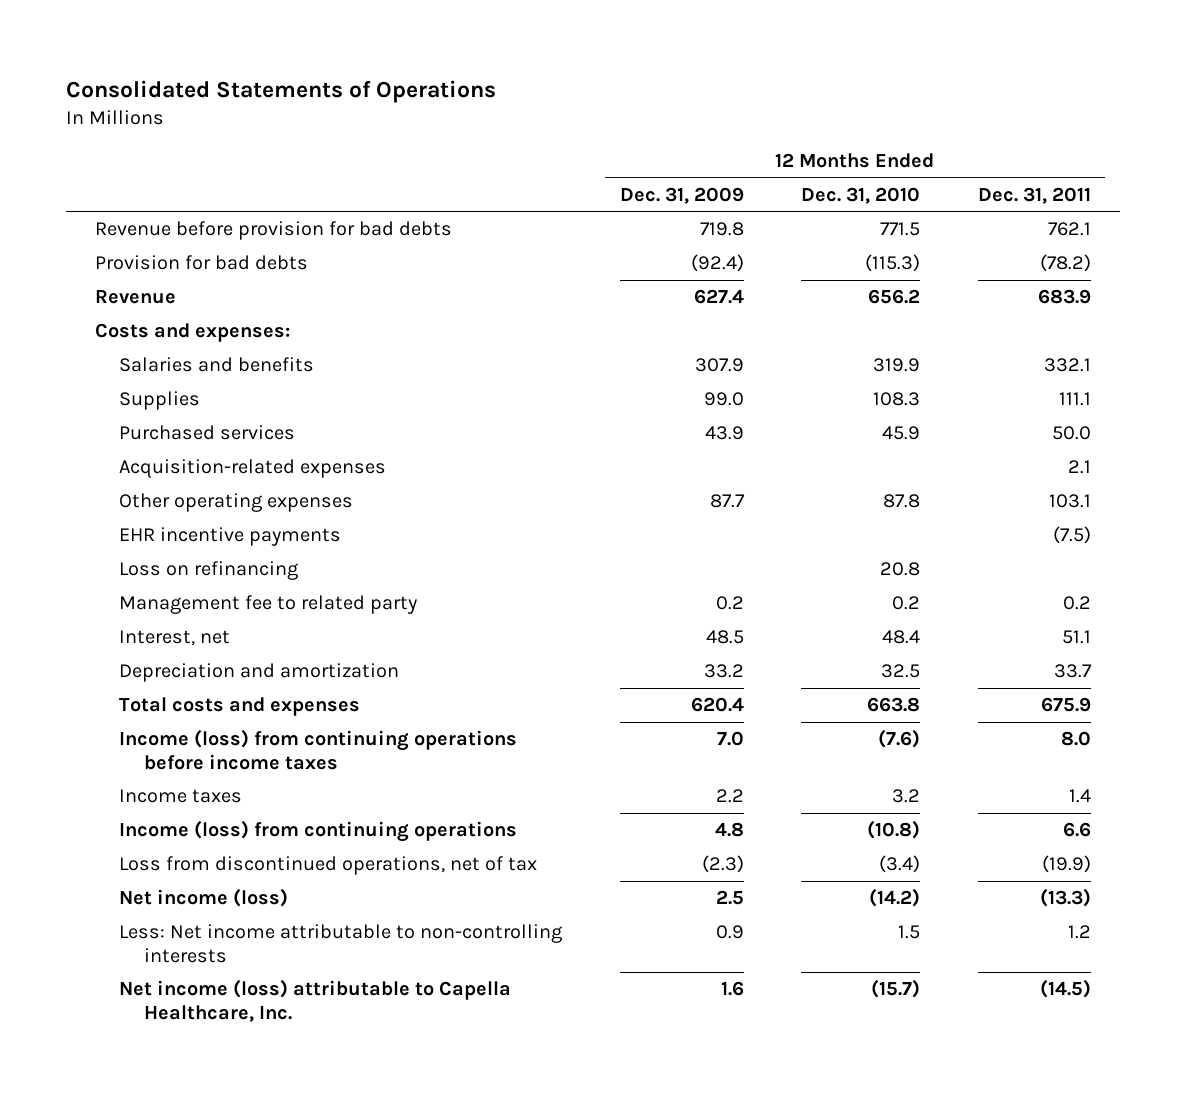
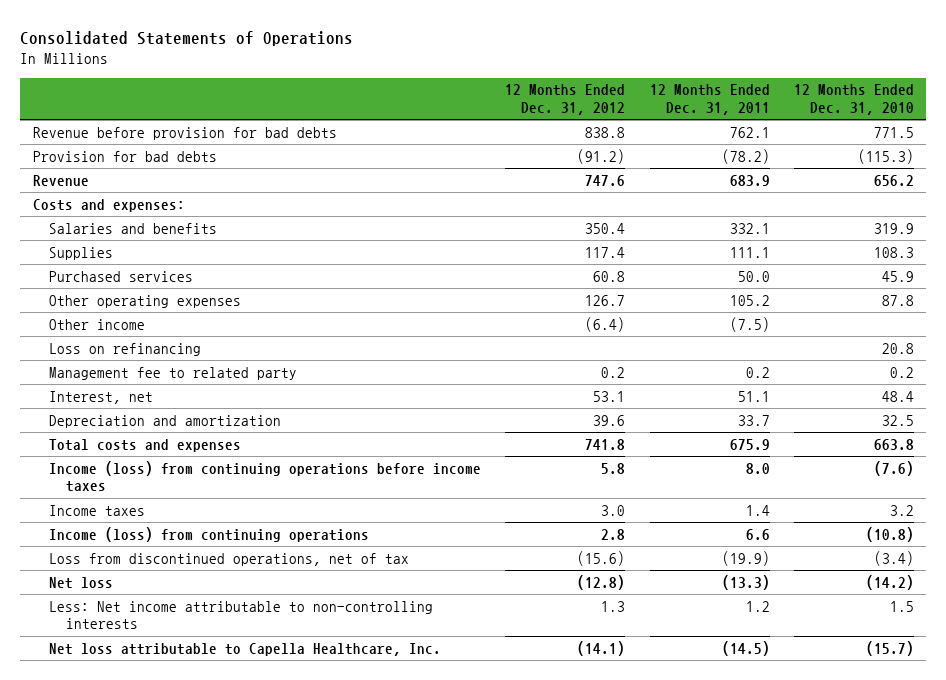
[619,186,744,204] Dec. 31, 2009 -> none
none -> [505,84,626,116] 12 Months Ended Dec. 31, 2012
[119,459,387,479] Acquisition-related expenses -> none
[119,527,342,547] EHR incentive payments -> none
[1048,494,1091,509] 103.1 -> [729,294,770,306] 105.2
none -> [49,318,146,330] Other income
[119,888,289,908] Net income (loss) -> [49,576,114,589] Net loss
[119,979,512,1022] Net income (loss) attributable to Capella Healthcare, Inc. -> [49,642,442,656] Net loss attributable to Capella Healthcare, Inc.

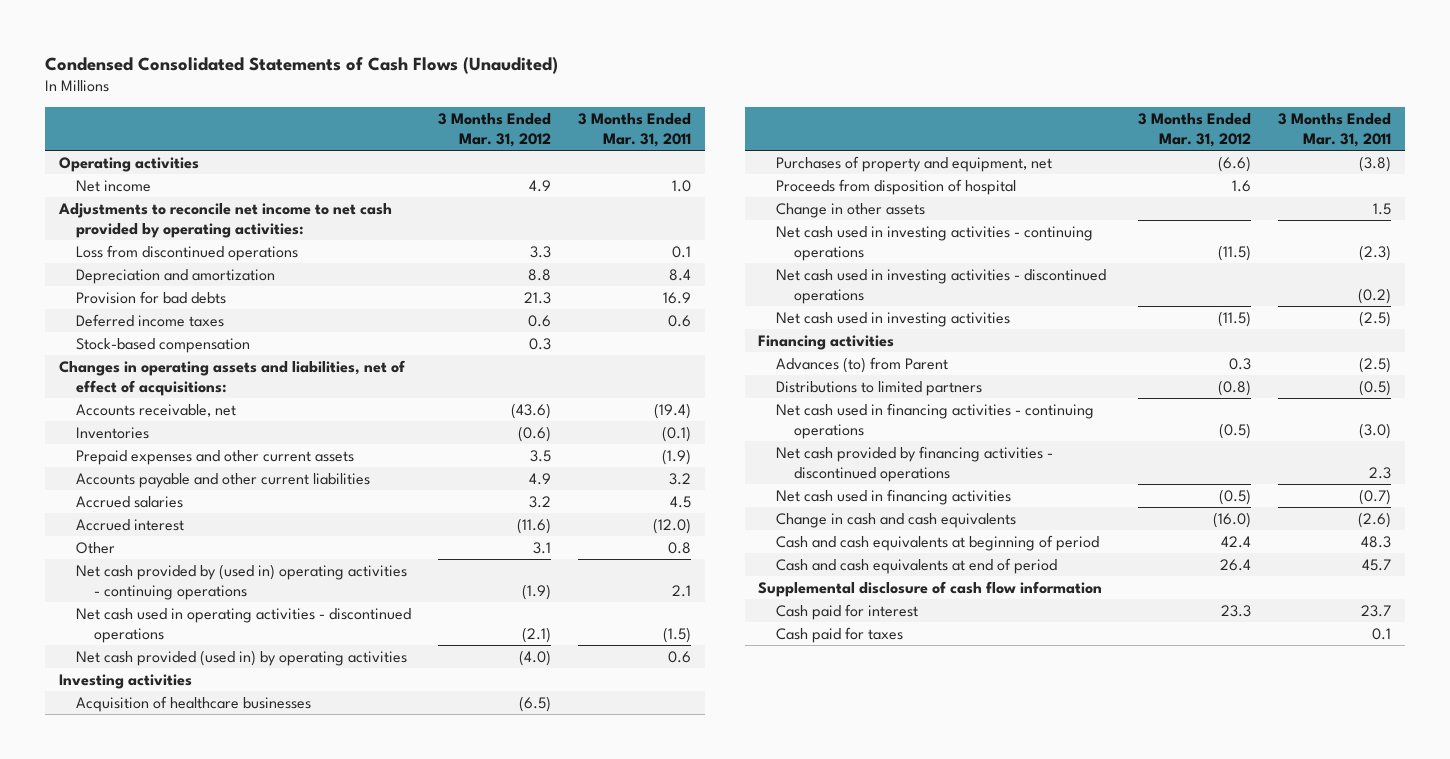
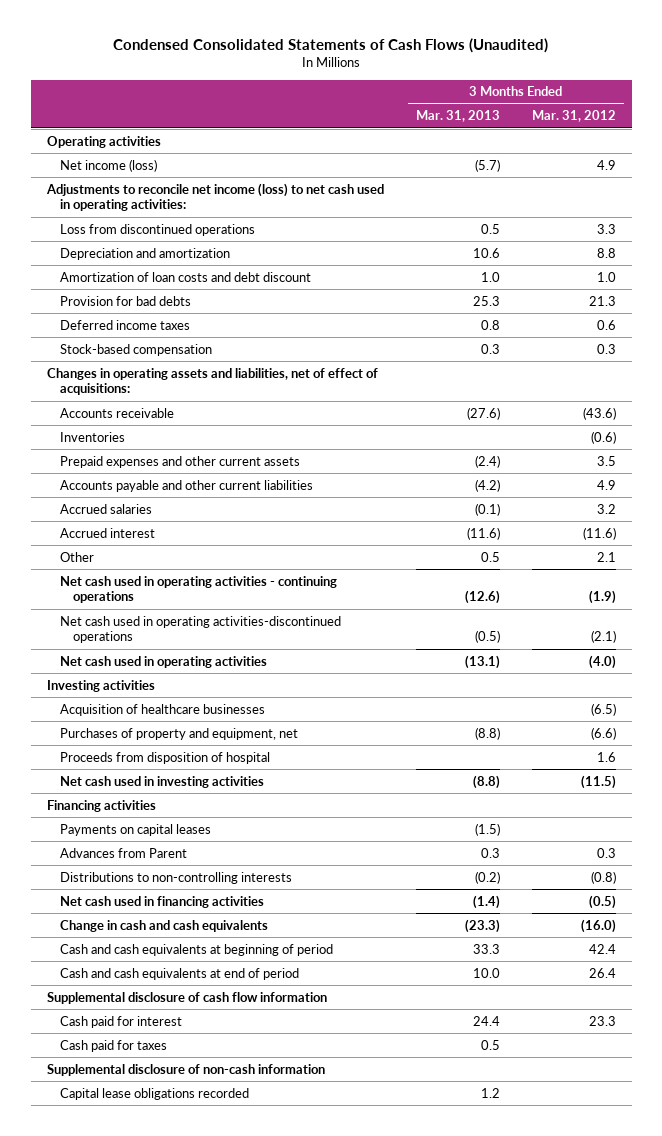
[578,113,692,147] 3 Months Ended Mar. 31, 2011 -> none
none -> [415,110,500,123] Mar. 31, 2013
[76,179,152,192] Net income -> [60,158,158,172] Net income (loss)
[57,202,392,238] Adjustments to reconcile net income to net cash provided by operating activities: -> [45,182,384,212] Adjustments to reconcile net income (loss) to net cash used in operating activities:
none -> [60,271,312,282] Amortization of loan costs and debt discount
[76,403,237,417] Accounts receivable, net -> [60,407,175,418] Accounts receivable
[533,541,552,554] 3.1 -> [596,551,616,562] 2.1
[76,563,408,600] Net cash provided by (used in) operating activities - continuing operations -> [60,575,338,604] Net cash used in operating activities - continuing operations
[76,607,412,643] Net cash used in operating activities - discontinued operations -> [60,615,342,644] Net cash used in operating activities-discontinued operations
[76,649,408,666] Net cash provided (used in) by operating activities -> [60,655,268,668] Net cash used in operating activities
[775,202,925,218] Change in other assets -> none
[775,225,1093,261] Net cash used in investing activities - continuing operations -> none
[775,268,1106,304] Net cash used in investing activities - discontinued operations -> none
[775,402,1094,439] Net cash used in financing activities - continuing operations -> none
[775,445,1053,482] Net cash provided by financing activities - discontinued operations -> none
none -> [60,823,212,836] Payments on capital leases
[775,356,948,373] Advances (to) from Parent -> [60,847,188,858] Advances from Parent
[775,380,982,396] Distributions to limited partners -> [60,871,293,884] Distributions to non-controlling interests
none -> [46,1063,325,1076] Supplemental disclosure of non-cash information
none -> [60,1087,250,1100] Capital lease obligations recorded

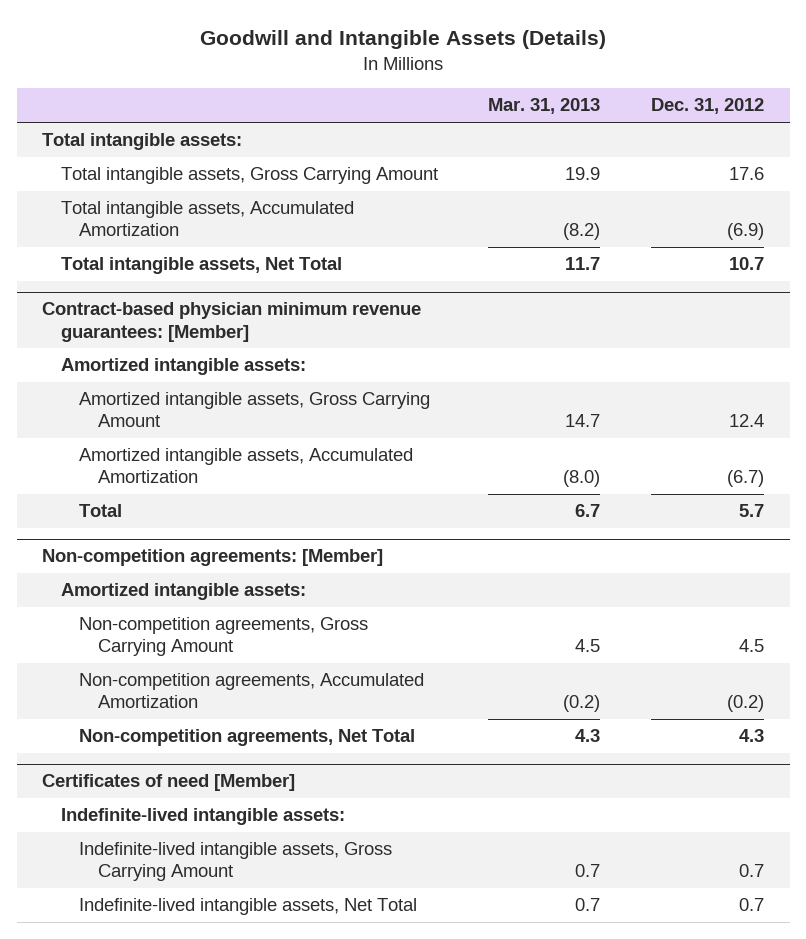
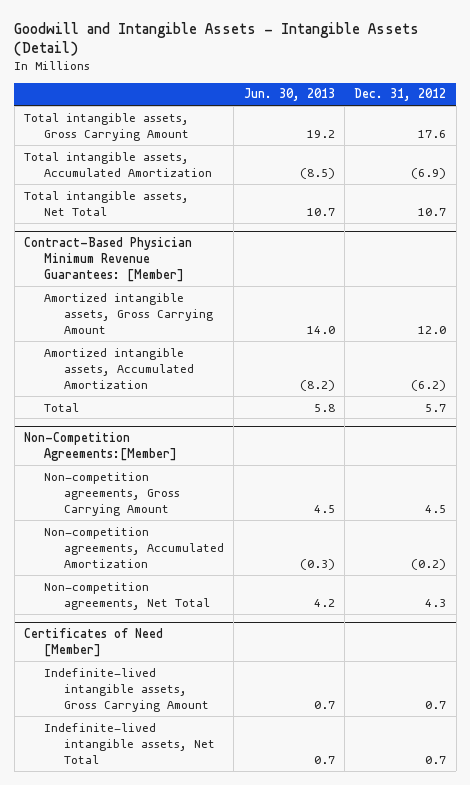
[200,29,607,49] Goodwill and Intangible Assets (Details) -> [14,21,420,57] Goodwill and Intangible Assets - Intangible Assets (Detail)
[488,98,601,115] Mar. 31, 2013 -> none
none -> [243,88,335,102] Jun. 30, 2013
[42,133,243,151] Total intangible assets: -> none
[60,358,306,376] Amortized intangible assets: -> none
[42,302,422,342] Contract-based physician minimum revenue guarantees: [Member] -> [24,236,193,283] Contract-Based Physician Minimum Revenue Guarantees: [Member]
[729,414,765,428] 12.4 -> [418,326,447,335] 12.0
[727,470,765,488] (6.7) -> [411,380,447,392] (6.2)
[60,583,306,601] Amortized intangible assets: -> none
[42,549,384,567] Non-competition agreements: [Member] -> [24,431,177,462] Non-Competition Agreements:[Member]
[60,808,345,826] Indefinite-lived intangible assets: -> none
[42,774,296,792] Certificates of need [Member] -> [24,627,164,658] Certificates of Need [Member]

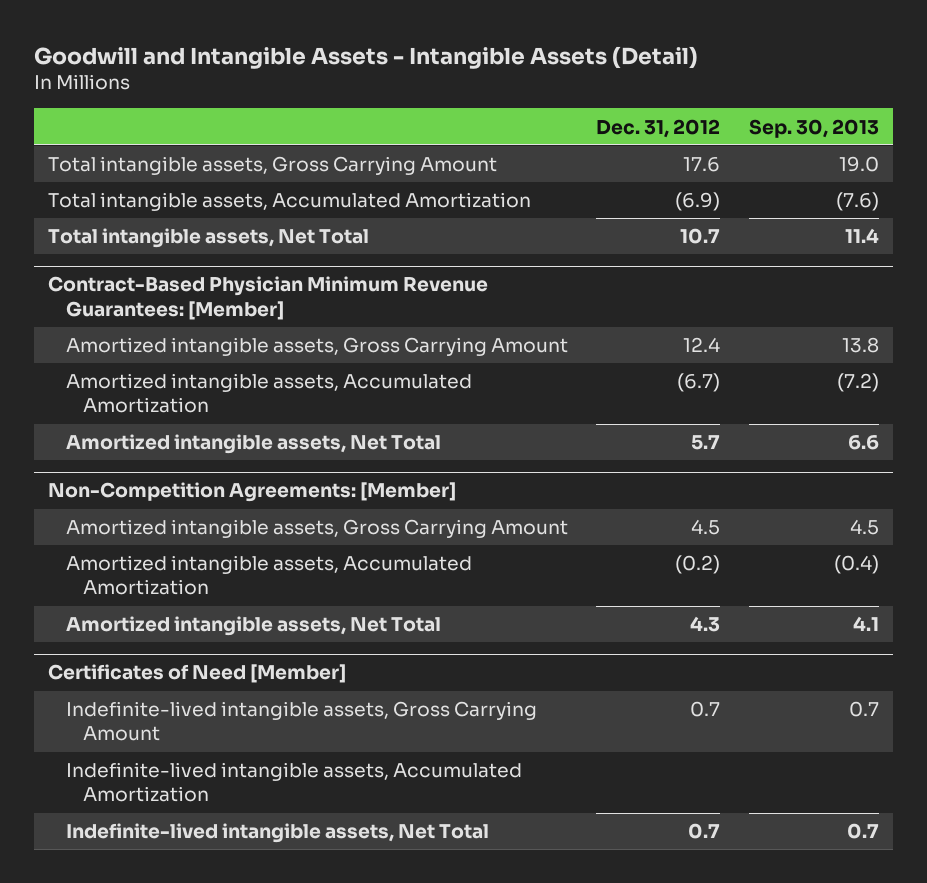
[243,88,335,102] Jun. 30, 2013 -> none
none -> [748,118,879,138] Sep. 30, 2013
[43,471,180,517] Non-competition agreements, Gross Carrying Amount -> none
[43,526,224,569] Non-competition agreements, Accumulated Amortization -> none
[43,581,210,610] Non-competition agreements, Net Total -> none
[418,326,447,335] 12.0 -> [683,337,721,353] 12.4
[411,380,447,392] (6.2) -> [677,373,721,393] (6.7)
[43,402,79,412] Total -> [65,434,441,455] Amortized intangible assets, Net Total
[24,431,177,462] Non-Competition Agreements:[Member] -> [48,482,457,503] Non-Competition Agreements: [Member]
none -> [65,519,568,539] Amortized intangible assets, Gross Carrying Amount
none -> [65,555,472,596] Amortized intangible assets, Accumulated Amortization
none -> [65,616,441,637] Amortized intangible assets, Net Total
none -> [65,762,522,803] Indefinite-lived intangible assets, Accumulated Amortization

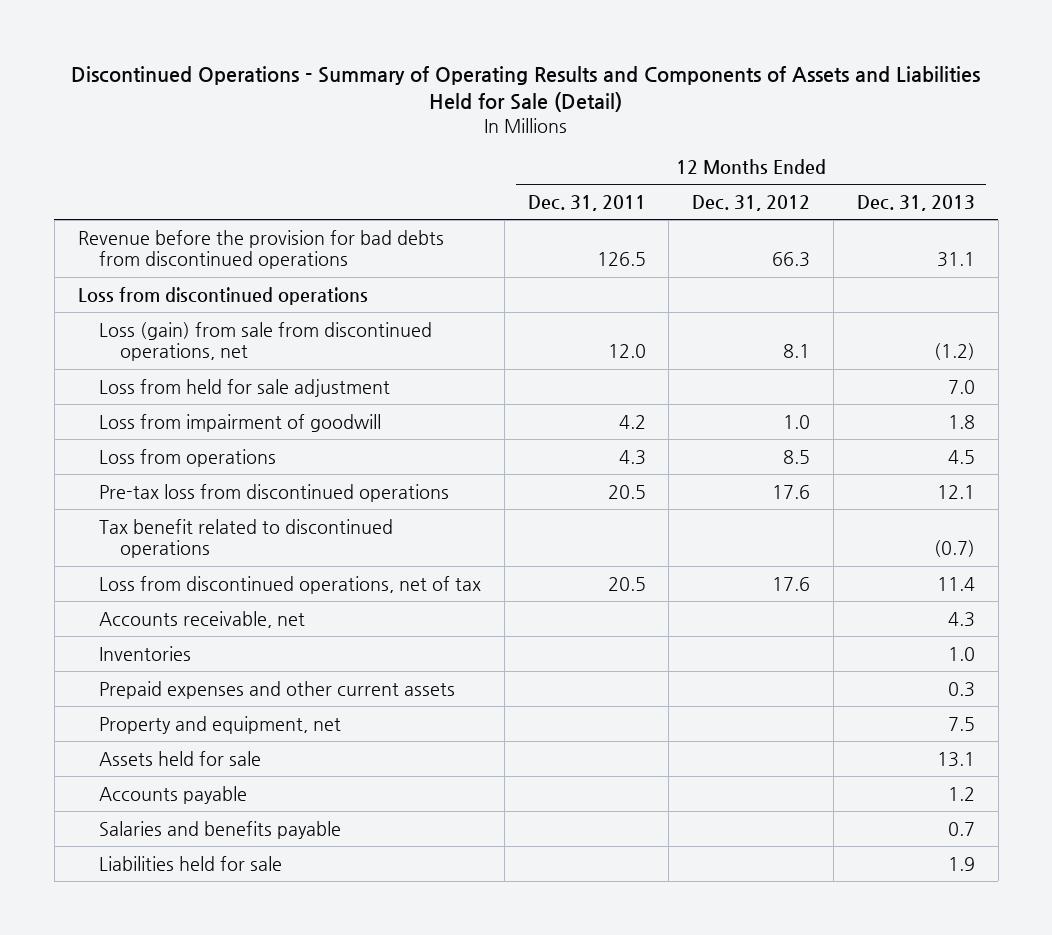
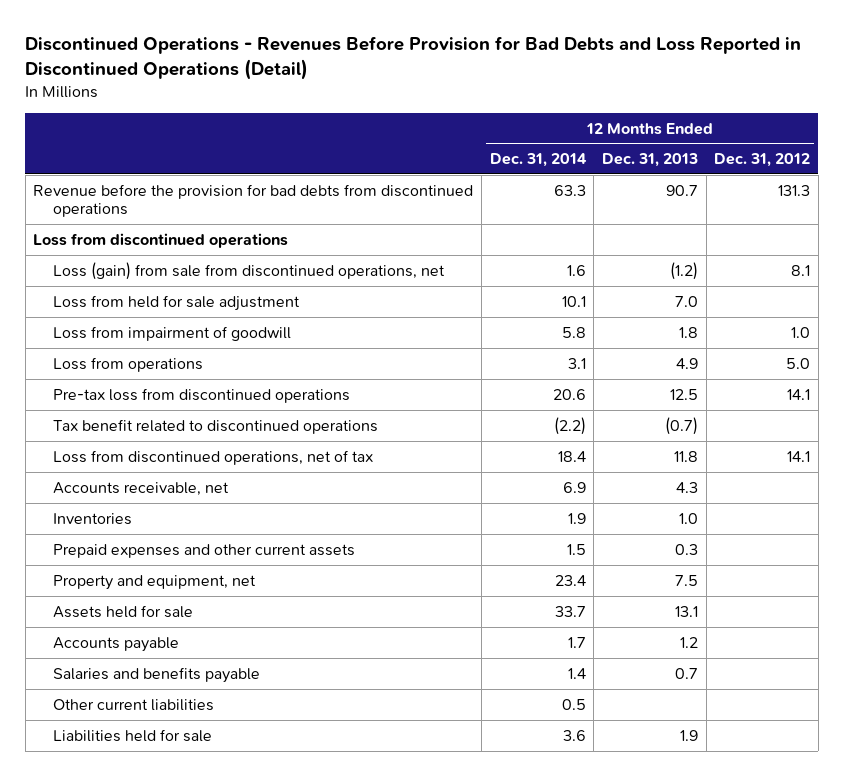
[71,66,981,113] Discontinued Operations - Summary of Operating Results and Components of Assets and Liabilities Held for Sale (Detail) -> [25,36,802,81] Discontinued Operations - Revenues Before Provision for Bad Debts and Loss Reported in Discontinued Operations (Detail)
[527,194,646,211] Dec. 31, 2011 -> none
none -> [489,153,587,168] Dec. 31, 2014
[772,252,811,268] 66.3 -> [778,184,811,196] 131.3
[936,252,975,268] 31.1 -> [665,184,698,196] 90.7
[783,449,811,464] 8.5 -> [786,357,811,369] 5.0
[947,449,975,464] 4.5 -> [675,357,698,369] 4.9
[772,484,811,499] 17.6 -> [787,388,811,400] 14.1
[936,484,975,499] 12.1 -> [669,388,698,400] 12.5
[772,576,811,591] 17.6 -> [787,450,811,462] 14.1
[936,576,975,591] 11.4 -> [673,450,698,462] 11.8
none -> [52,698,214,711] Other current liabilities

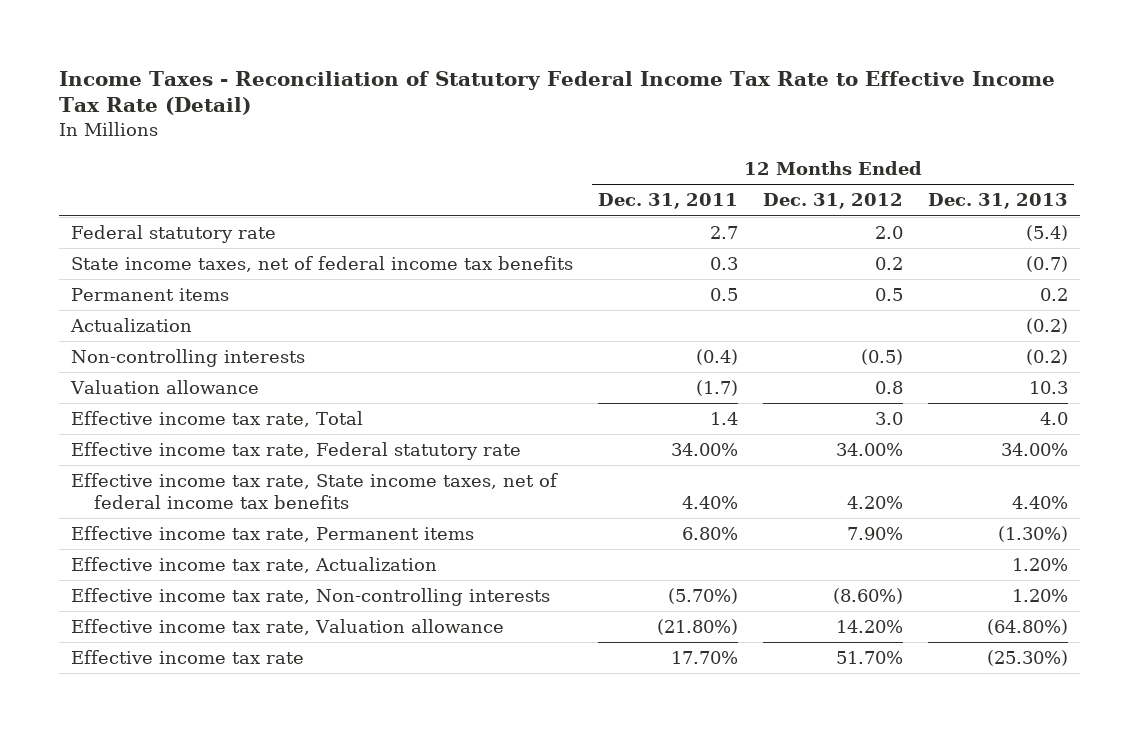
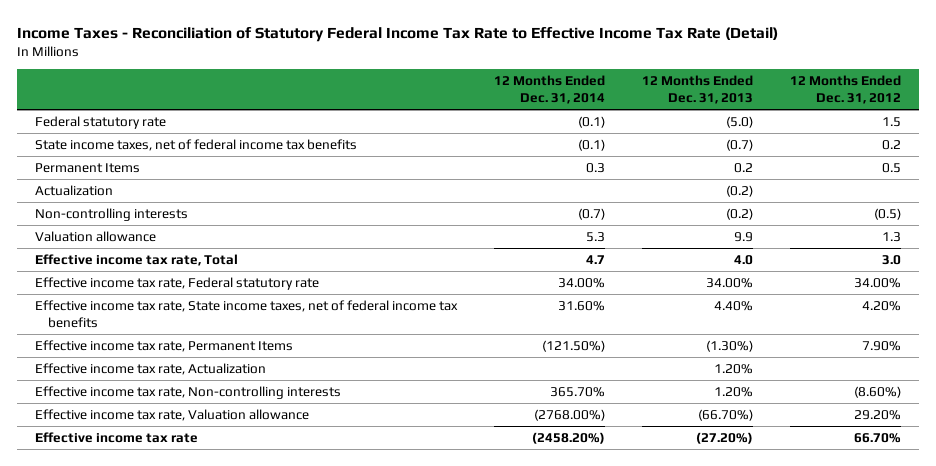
[598,193,739,210] Dec. 31, 2011 -> none
none -> [494,75,606,104] 12 Months Ended Dec. 31, 2014
[874,225,903,239] 2.0 -> [881,116,901,127] 1.5
[1025,224,1068,241] (5.4) -> [726,115,754,128] (5.0)
[71,287,230,301] Permanent items -> [35,162,141,173] Permanent Items
[874,380,903,394] 0.8 -> [881,231,901,242] 1.3
[1028,380,1068,394] 10.3 -> [734,231,754,242] 9.9
[71,525,475,542] Effective income tax rate, Permanent items -> [35,339,294,352] Effective income tax rate, Permanent Items
[835,619,903,633] 14.20% -> [853,409,901,420] 29.20%
[986,618,1068,635] (64.80%) -> [698,408,754,421] (66.70%)
[835,650,903,664] 51.70% -> [853,432,901,443] 66.70%
[986,649,1068,666] (25.30%) -> [696,431,754,444] (27.20%)

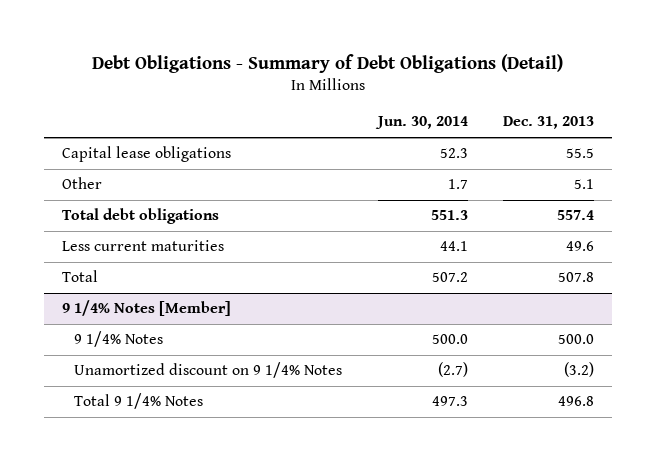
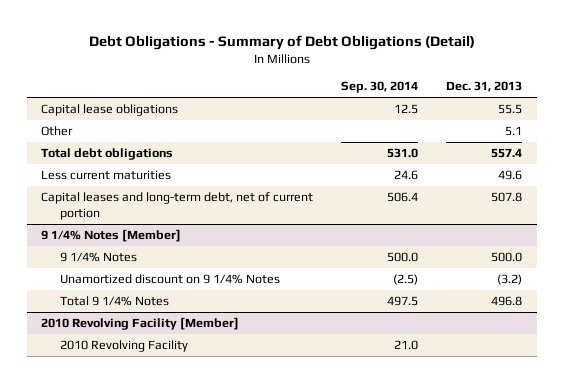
[374,116,468,130] Jun. 30, 2014 -> none
none -> [341,81,419,94] Sep. 30, 2014
[61,270,98,283] Total -> [40,192,313,220] Capital leases and long-term debt, net of current portion
none -> [40,317,239,331] 2010 Revolving Facility [Member]
none -> [60,340,189,353] 2010 Revolving Facility

